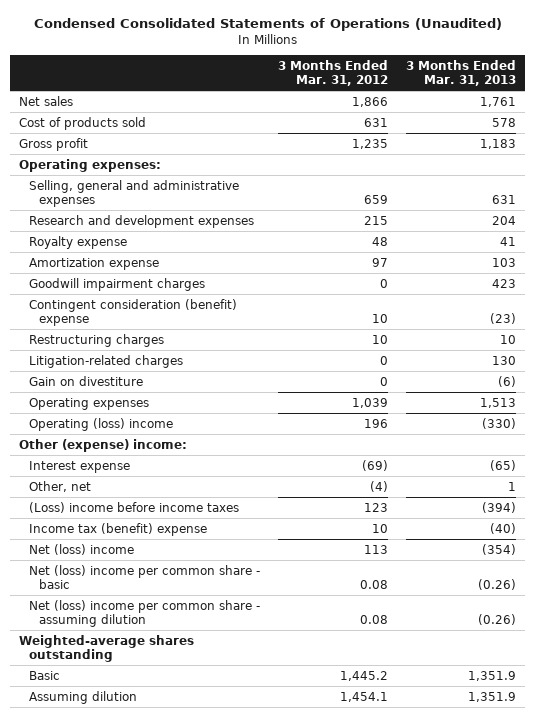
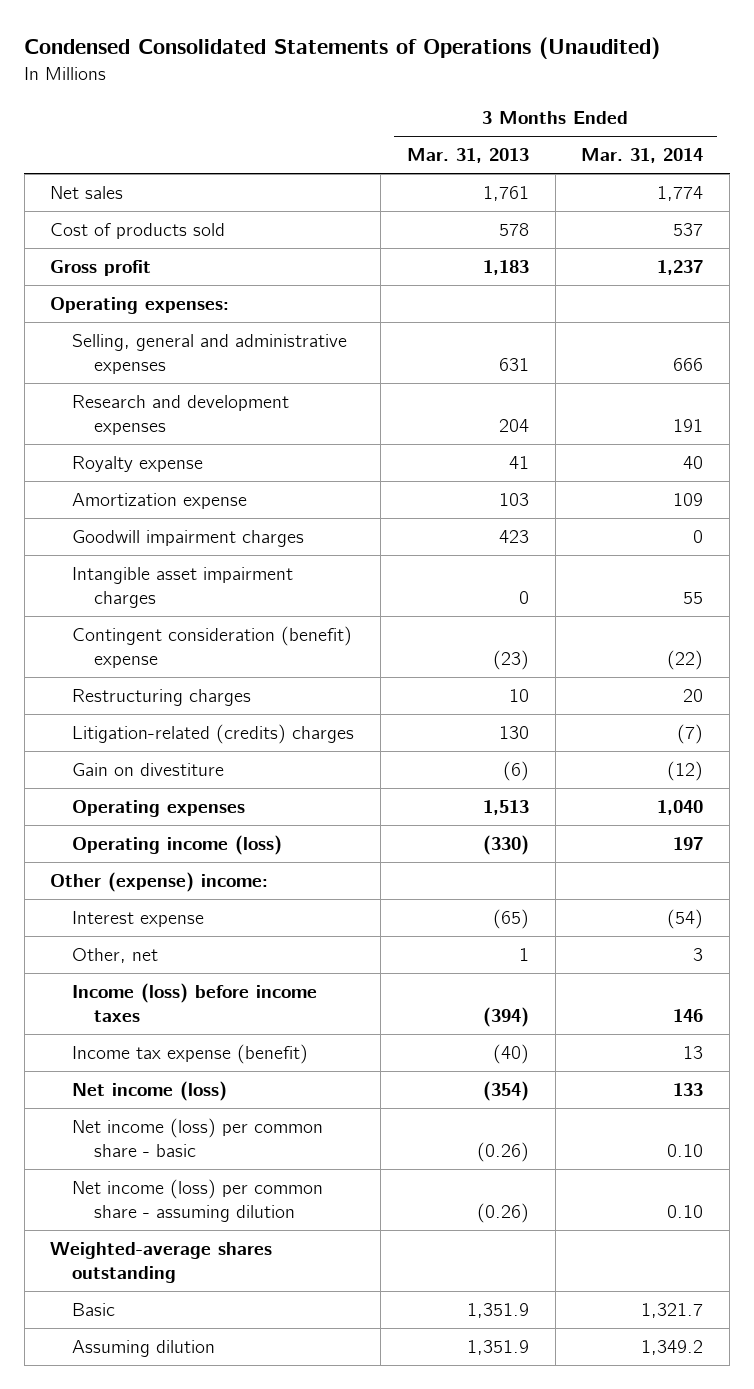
[277,59,388,86] 3 Months Ended Mar. 31, 2012 -> none
none -> [581,148,704,164] Mar. 31, 2014
none -> [72,567,294,609] Intangible asset impairment charges
[29,354,184,368] Litigation-related charges -> [72,724,355,745] Litigation-related (credits) charges
[29,417,174,431] Operating (loss) income -> [72,835,283,856] Operating income (loss)
[29,501,240,513] (Loss) income before income taxes -> [72,983,318,1023] Income (loss) before income taxes
[29,522,208,536] Income tax (benefit) expense -> [72,1044,309,1065] Income tax expense (benefit)
[29,543,135,555] Net (loss) income -> [72,1081,228,1102] Net income (loss)
[29,564,261,589] Net (loss) income per common share - basic -> [72,1118,324,1158] Net income (loss) per common share - basic
[29,599,261,627] Net (loss) income per common share - assuming dilution -> [72,1179,324,1223] Net income (loss) per common share - assuming dilution

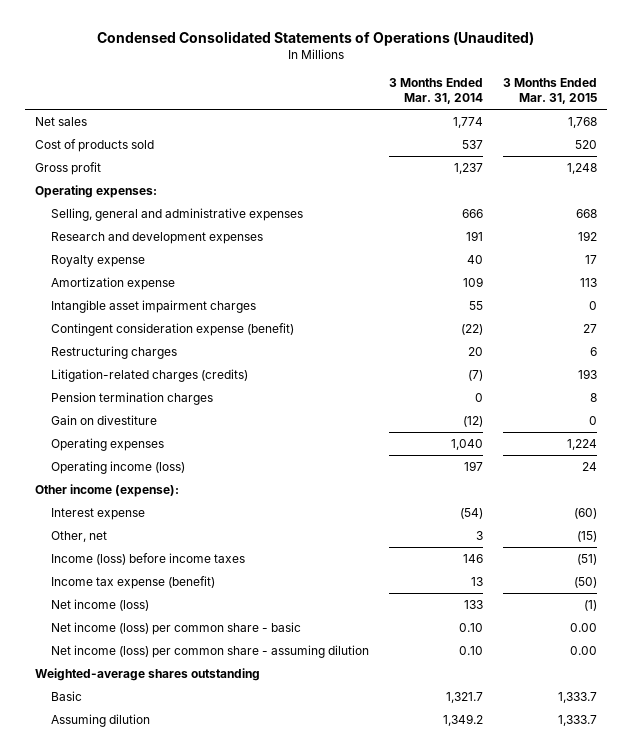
[406,148,529,164] Mar. 31, 2013 -> none
none -> [503,78,598,104] 3 Months Ended Mar. 31, 2015
[72,530,305,548] Goodwill impairment charges -> none
[72,626,353,669] Contingent consideration (benefit) expense -> [51,323,295,337] Contingent consideration expense (benefit)
[72,724,355,745] Litigation-related (credits) charges -> [51,369,249,383] Litigation-related charges (credits)
none -> [51,392,214,406] Pension termination charges
[50,872,269,893] Other (expense) income: -> [34,484,179,498] Other income (expense):

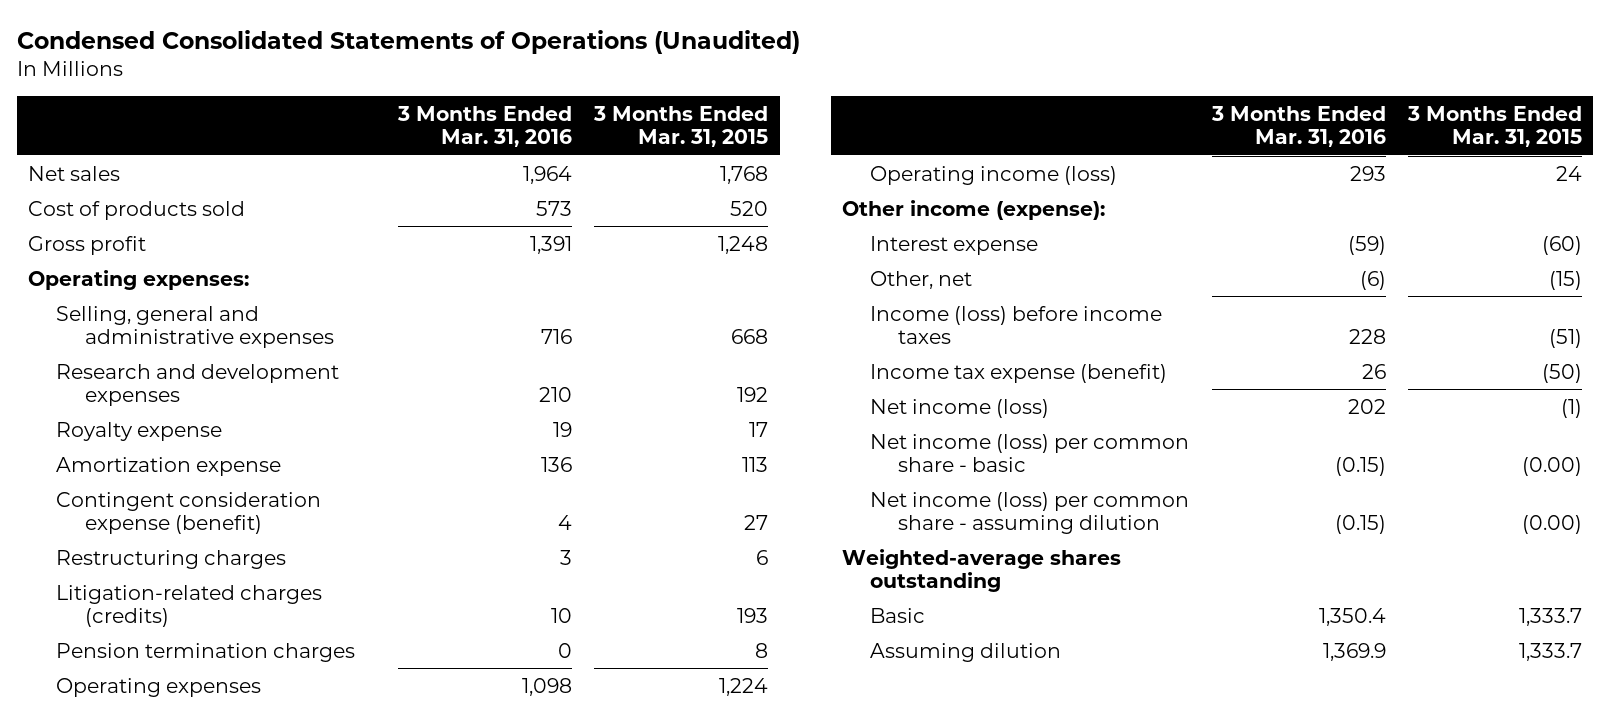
[389,78,484,104] 3 Months Ended Mar. 31, 2014 -> none
none -> [396,105,572,148] 3 Months Ended Mar. 31, 2016
[51,300,257,314] Intangible asset impairment charges -> none
[51,415,158,426] Gain on divestiture -> none
[570,623,598,633] 0.00 -> [1522,457,1583,477] (0.00)
[570,646,598,656] 0.00 -> [1522,515,1583,535] (0.00)

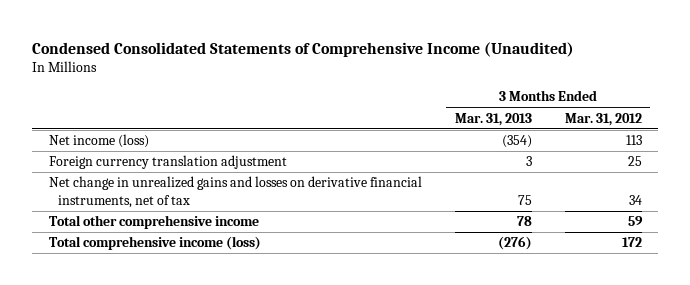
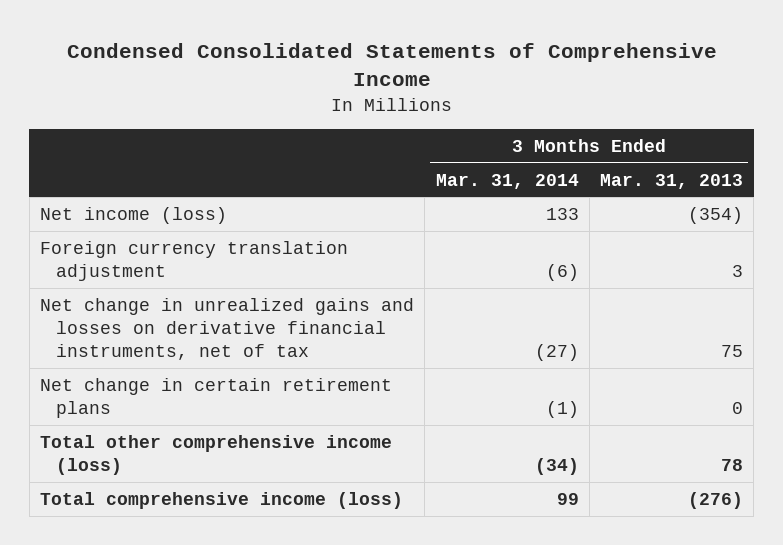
[32,41,575,57] Condensed Consolidated Statements of Comprehensive Income (Unaudited) -> [66,42,717,87] Condensed Consolidated Statements of Comprehensive Income
[564,112,642,126] Mar. 31, 2012 -> none
none -> [435,173,579,189] Mar. 31, 2014
none -> [40,377,393,419] Net change in certain retirement plans
[48,215,259,230] Total other comprehensive income -> [40,434,393,476] Total other comprehensive income (loss)

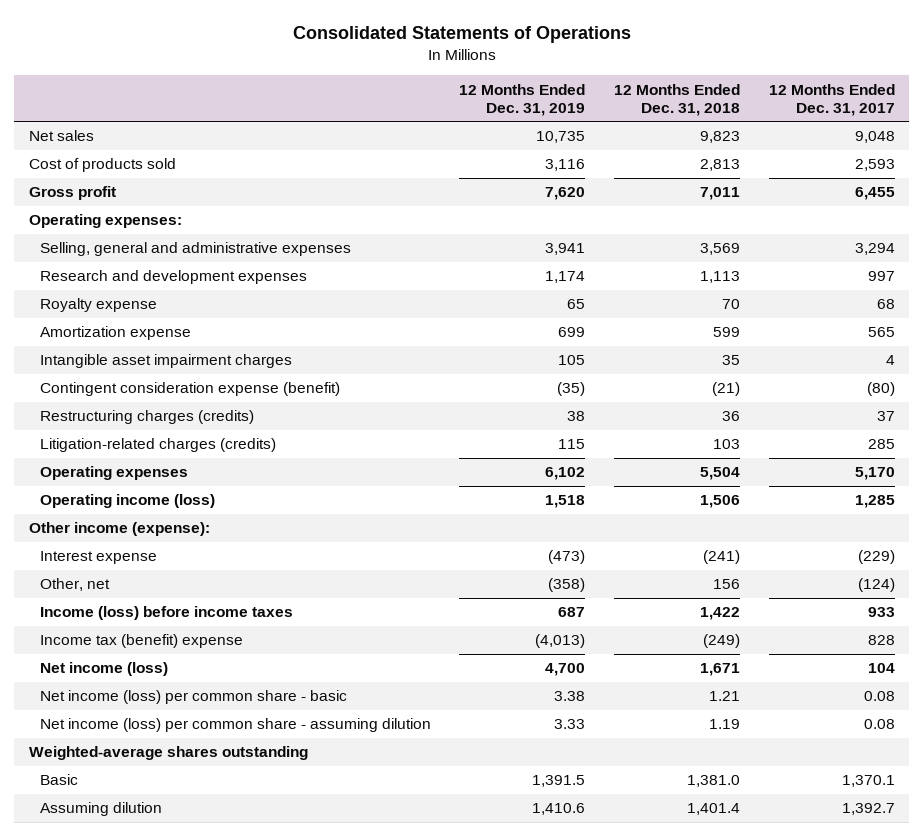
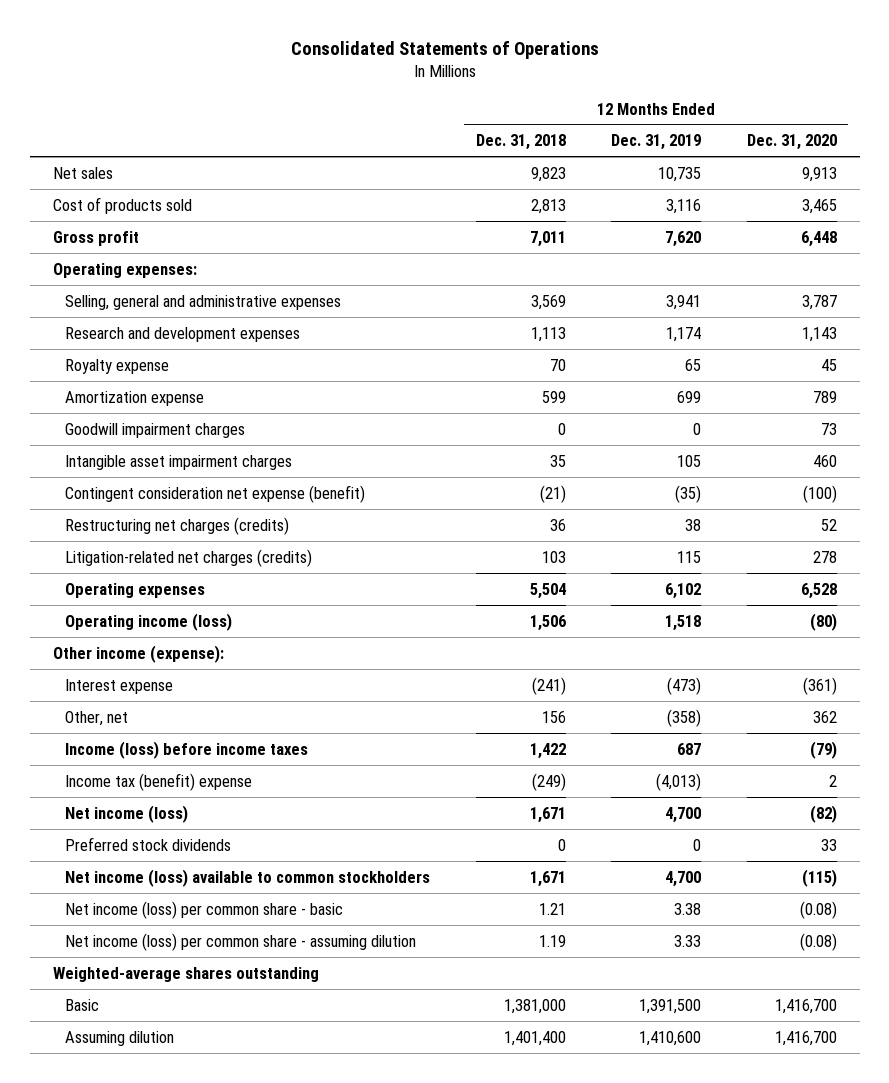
[768,83,895,116] 12 Months Ended Dec. 31, 2017 -> none
none -> [746,134,837,151] Dec. 31, 2020
none -> [64,422,245,438] Goodwill impairment charges
[39,382,340,397] Contingent consideration expense (benefit) -> [64,484,365,503] Contingent consideration net expense (benefit)
[39,410,254,425] Restructuring charges (credits) -> [64,516,289,535] Restructuring net charges (credits)
[39,438,276,453] Litigation-related charges (credits) -> [64,548,312,567] Litigation-related net charges (credits)
none -> [64,836,231,851] Preferred stock dividends
none -> [64,868,430,887] Net income (loss) available to common stockholders
[532,775,586,788] 1,391.5 -> [639,998,702,1014] 1,391,500
[686,775,740,788] 1,381.0 -> [503,998,566,1014] 1,381,000
[532,803,586,816] 1,410.6 -> [639,1030,702,1046] 1,410,600
[686,803,740,816] 1,401.4 -> [503,1030,566,1046] 1,401,400

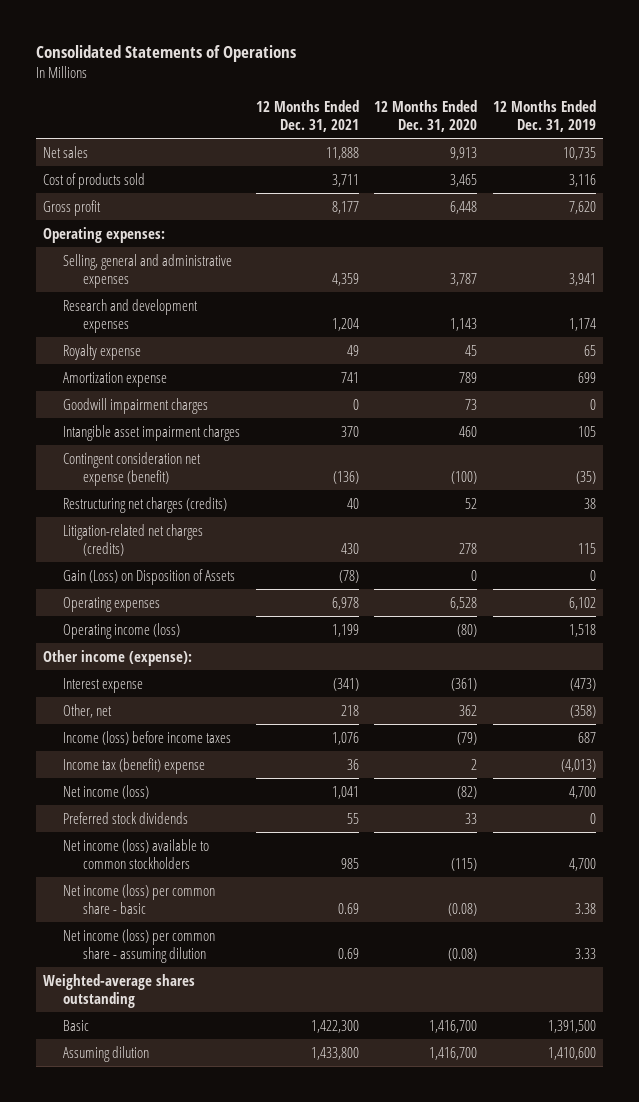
[475,134,566,151] Dec. 31, 2018 -> none
none -> [255,99,359,133] 12 Months Ended Dec. 31, 2021
none -> [63,568,236,585] Gain (Loss) on Disposition of Assets

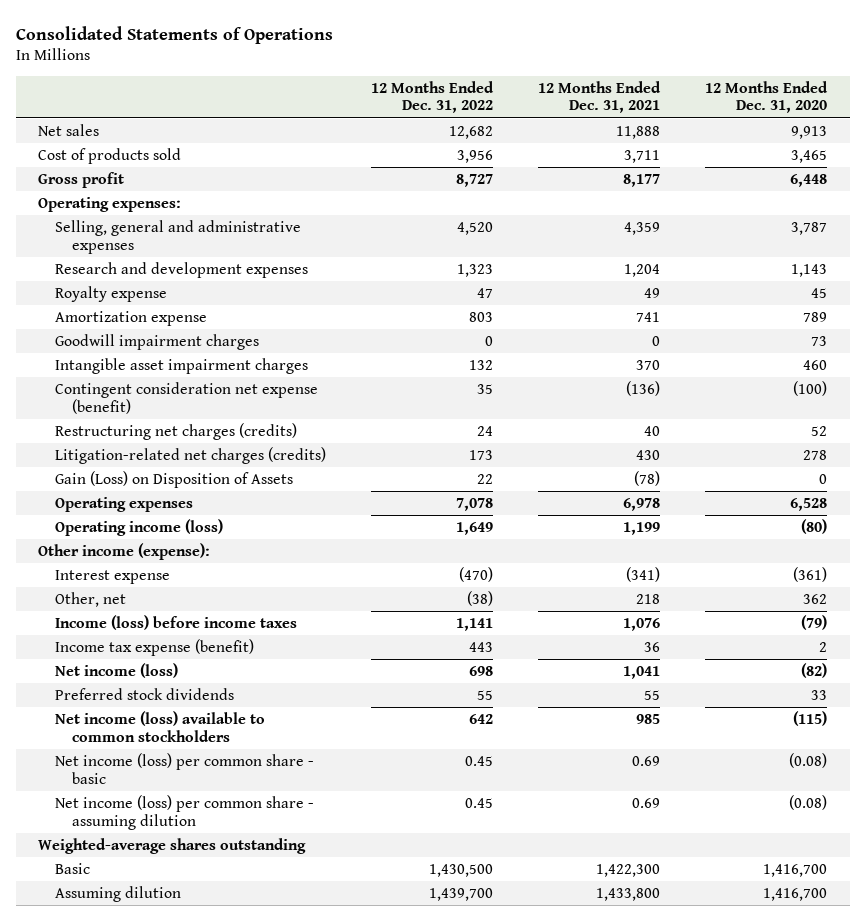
[492,99,596,133] 12 Months Ended Dec. 31, 2019 -> none
none -> [371,80,495,114] 12 Months Ended Dec. 31, 2022
[63,757,206,774] Income tax (benefit) expense -> [54,638,254,656] Income tax expense (benefit)

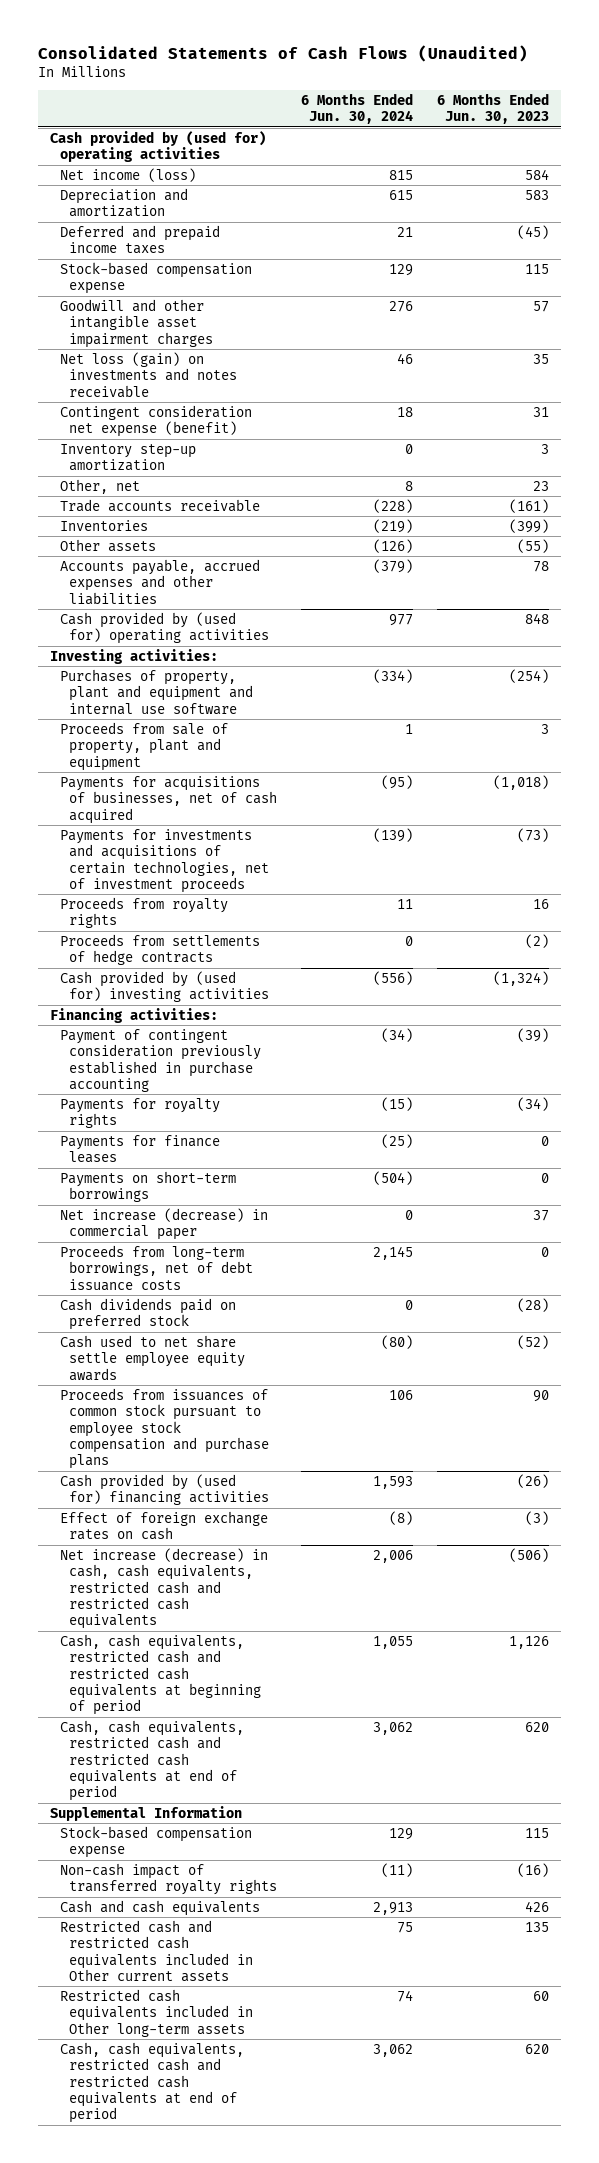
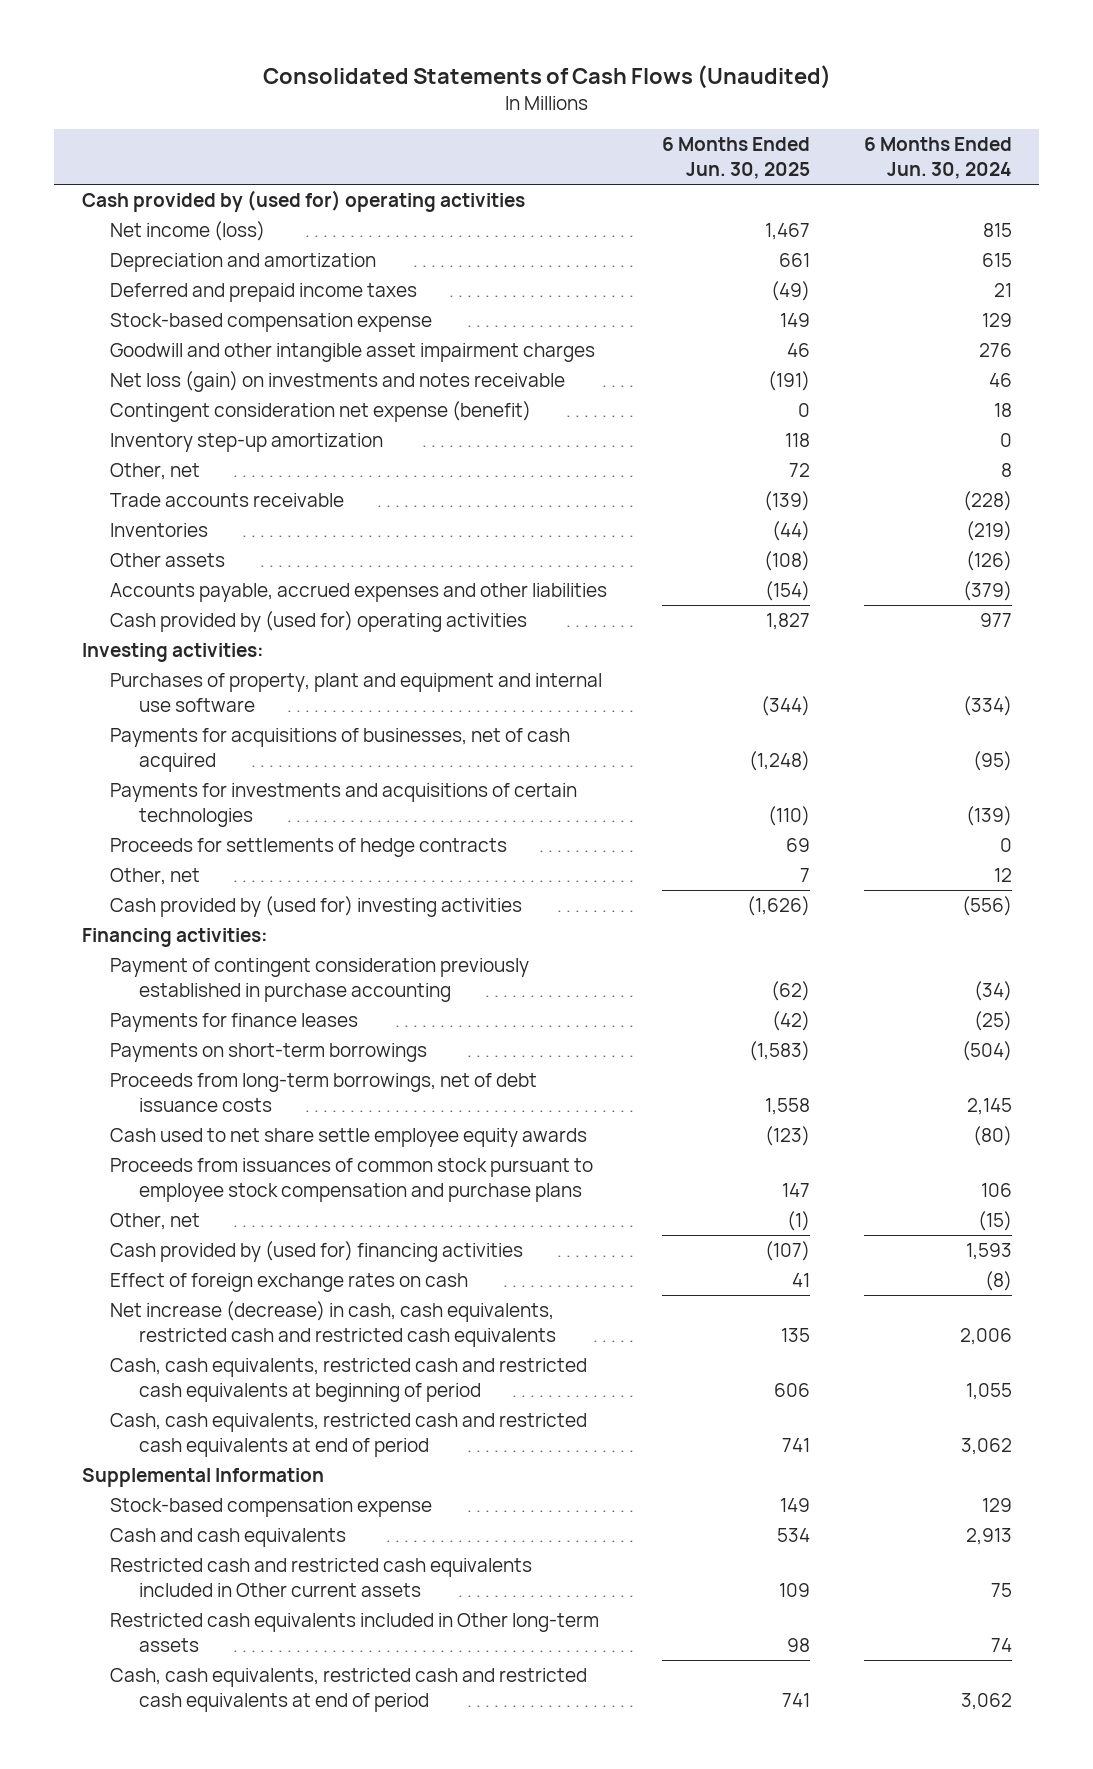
[436,93,549,125] 6 Months Ended Jun. 30, 2023 -> none
none -> [661,137,810,180] 6 Months Ended Jun. 30, 2025
[59,721,228,771] Proceeds from sale of property, plant and equipment -> none
[59,896,228,929] Proceeds from royalty rights -> none
[59,828,270,893] Payments for investments and acquisitions of certain technologies, net of investment proceeds -> [110,783,578,828] Payments for investments and acquisitions of certain technologies
[59,933,260,966] Proceeds from settlements of hedge contracts -> [110,838,508,858] Proceeds for settlements of hedge contracts
none -> [110,868,201,886] Other, net
[59,1097,220,1129] Payments for royalty rights -> none
[59,1207,268,1241] Net increase (decrease) in commercial paper -> none
[59,1297,236,1331] Cash dividends paid on preferred stock -> none
none -> [110,1213,201,1231] Other, net
[59,1862,278,1896] Non-cash impact of transferred royalty rights -> none

